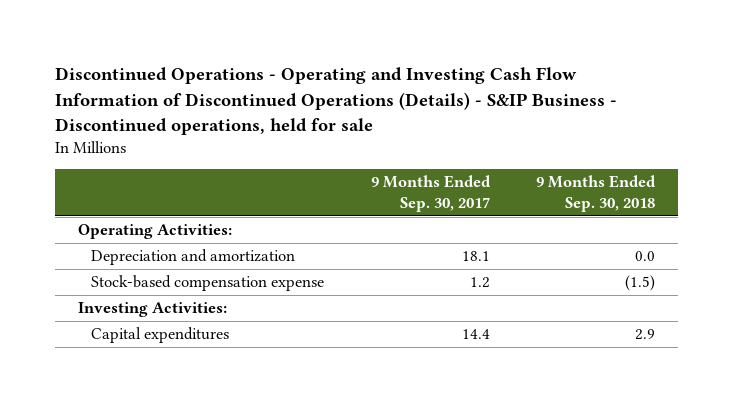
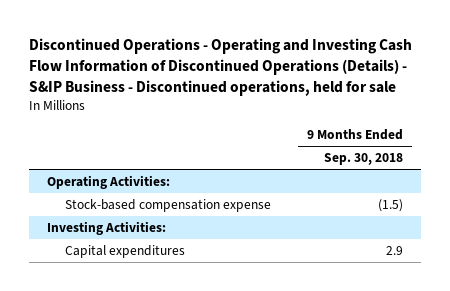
[370,175,491,213] 9 Months Ended Sep. 30, 2017 -> none
[91,249,296,266] Depreciation and amortization -> none

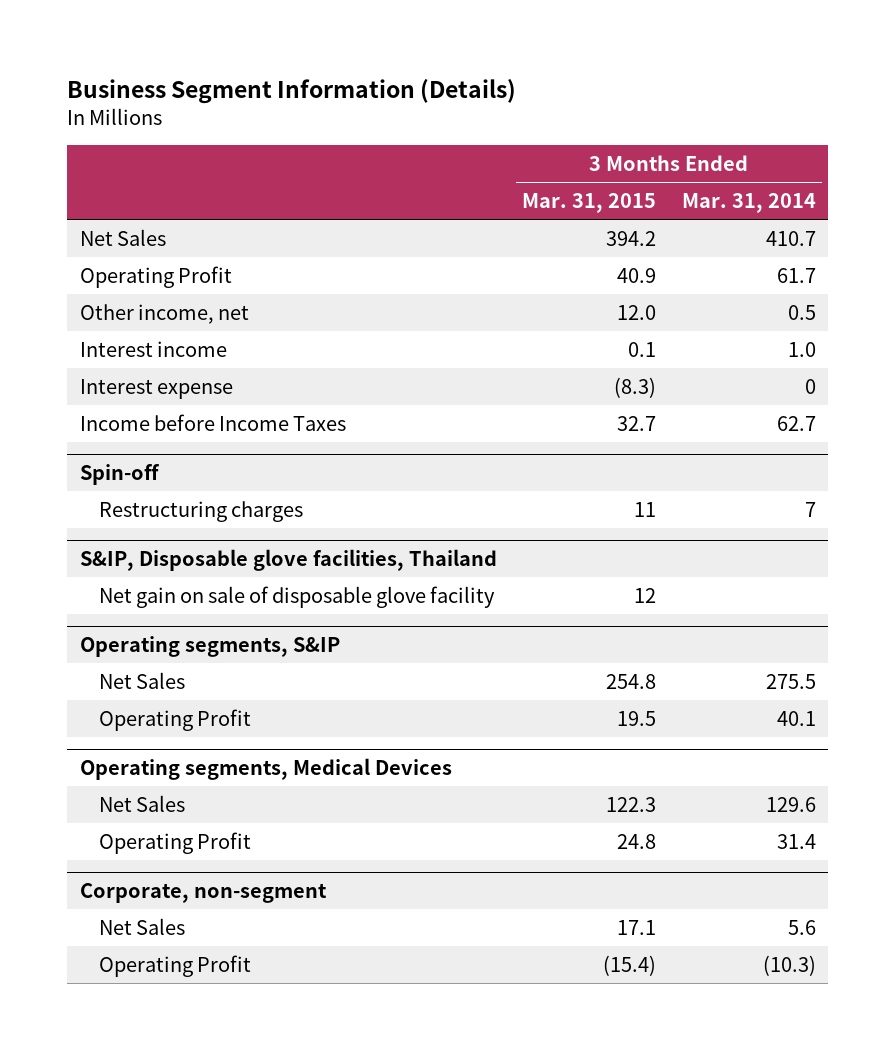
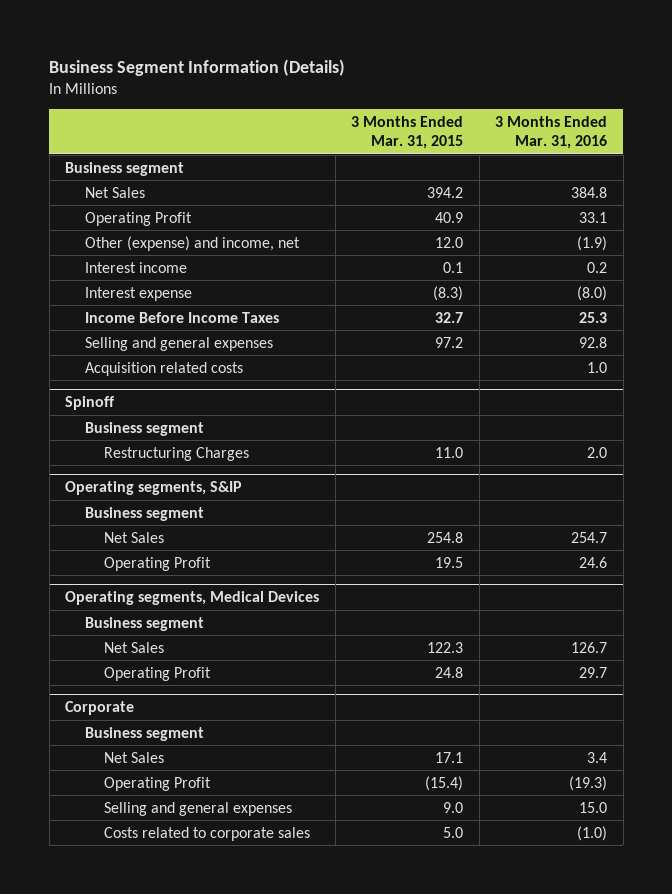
[681,193,816,214] Mar. 31, 2014 -> none
none -> [495,116,608,150] 3 Months Ended Mar. 31, 2016
none -> [65,161,185,176] Business segment
[79,303,249,324] Other income, net -> [84,235,300,251] Other (expense) and income, net
[79,464,160,486] Spin-off -> none
[79,549,497,572] S&IP, Disposable glove facilities, Thailand -> none
[98,585,495,608] Net gain on sale of disposable glove facility -> none
[79,413,346,431] Income before Income Taxes -> [84,311,279,323] Income Before Income Taxes
none -> [84,336,273,351] Selling and general expenses
none -> [84,361,243,376] Acquisition related costs
none -> [65,396,116,411] Spinoff
none -> [84,421,204,436] Business segment
[98,500,303,522] Restructuring charges -> [104,446,250,461] Restructuring Charges
[634,501,657,517] 11 -> [435,446,464,458] 11.0
none -> [84,506,204,521] Business segment
none -> [84,616,204,631] Business segment
[79,883,327,904] Corporate, non-segment -> [65,701,135,716] Corporate
none -> [84,726,204,741] Business segment
none -> [104,801,293,816] Selling and general expenses
none -> [104,826,311,841] Costs related to corporate sales

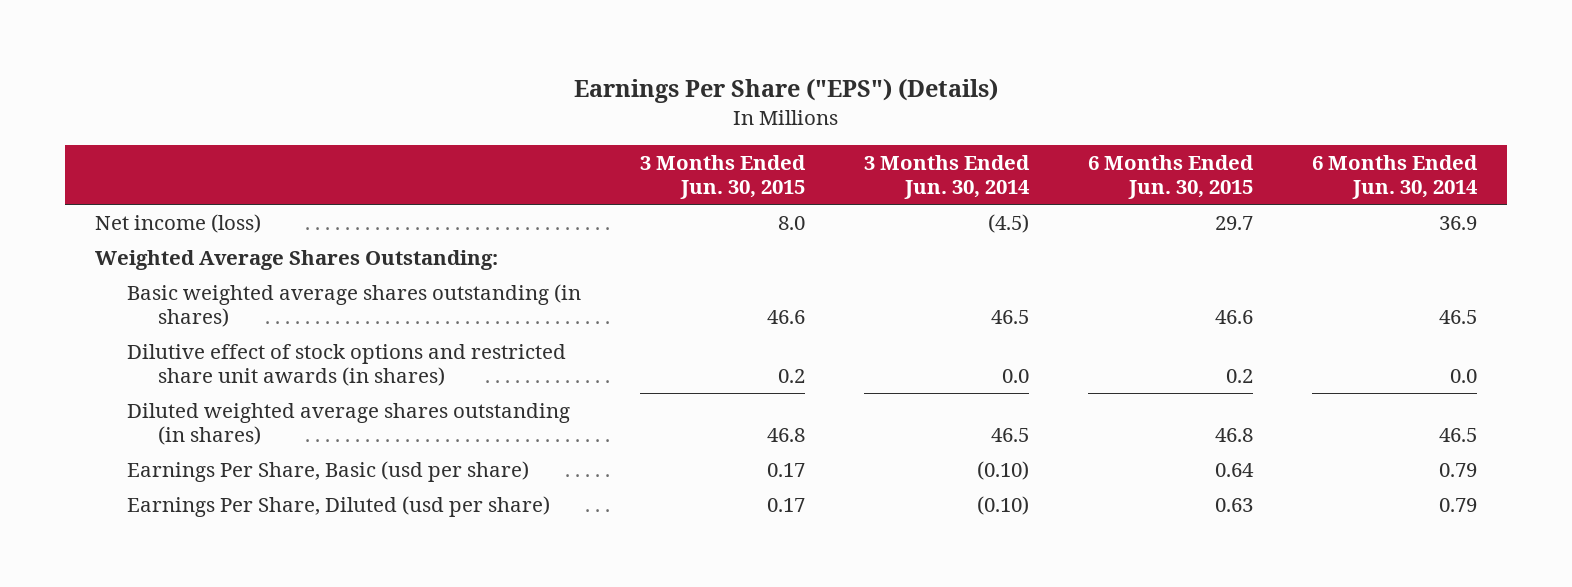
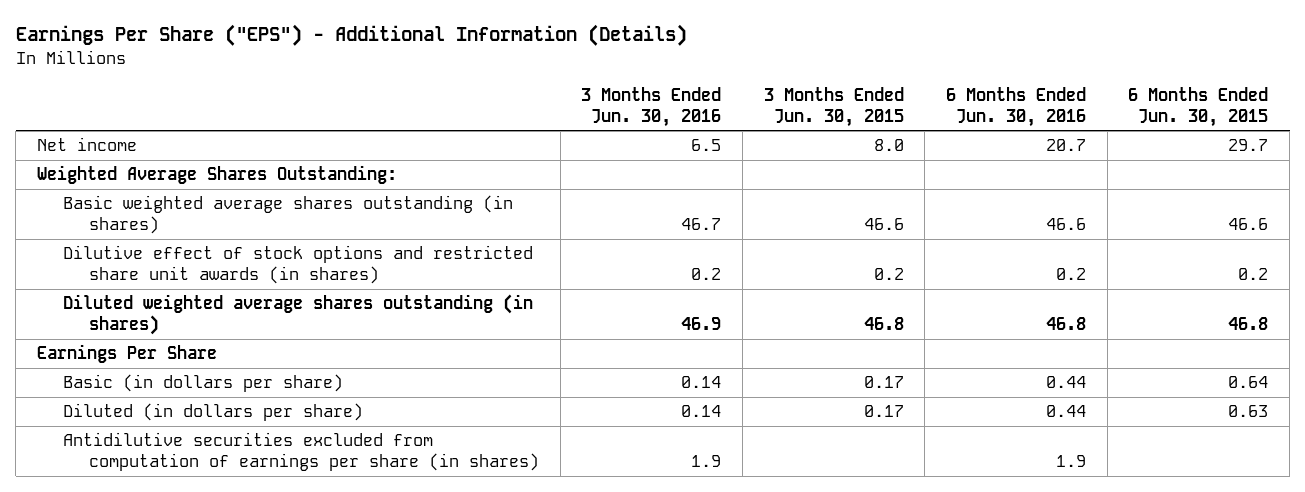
[573,78,998,104] Earnings Per Share ("EPS") (Details) -> [15,24,687,47] Earnings Per Share ("EPS") - Additional Information (Details)
[863,155,1030,200] 3 Months Ended Jun. 30, 2014 -> none
[1312,155,1479,200] 6 Months Ended Jun. 30, 2014 -> none
none -> [581,86,722,127] 3 Months Ended Jun. 30, 2016
none -> [946,86,1087,127] 6 Months Ended Jun. 30, 2016
[94,214,261,234] Net income (loss) -> [36,137,137,152] Net income
none -> [36,344,217,364] Earnings Per Share
[126,461,529,483] Earnings Per Share, Basic (usd per share) -> [62,374,343,393] Basic (in dollars per share)
[126,496,550,518] Earnings Per Share, Diluted (usd per share) -> [62,403,363,422] Diluted (in dollars per share)
none -> [62,432,539,472] Antidilutive securities excluded from computation of earnings per share (in shares)

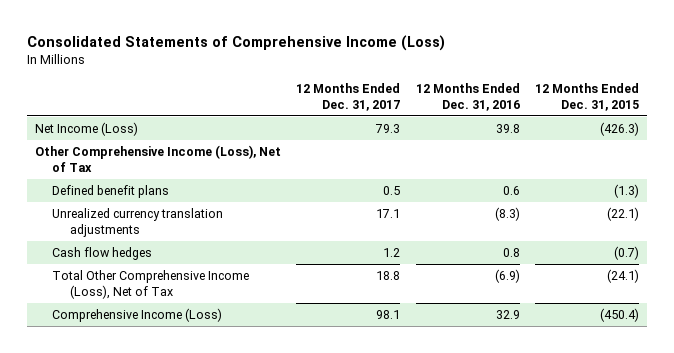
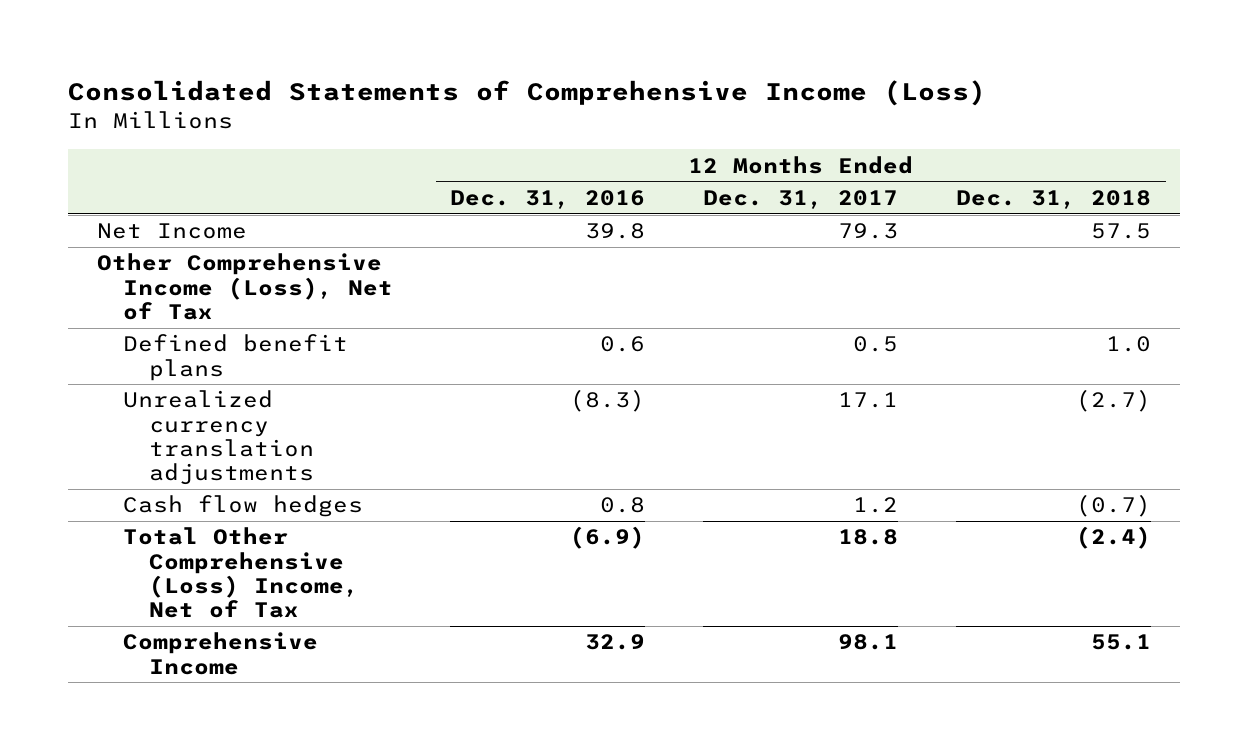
[535,82,640,111] 12 Months Ended Dec. 31, 2015 -> none
none -> [956,190,1152,210] Dec. 31, 2018
[34,122,138,137] Net Income (Loss) -> [96,223,247,240] Net Income
[52,270,250,300] Total Other Comprehensive Income (Loss), Net of Tax -> [122,527,359,619] Total Other Comprehensive (Loss) Income, Net of Tax
[52,308,223,323] Comprehensive Income (Loss) -> [122,632,318,675] Comprehensive Income

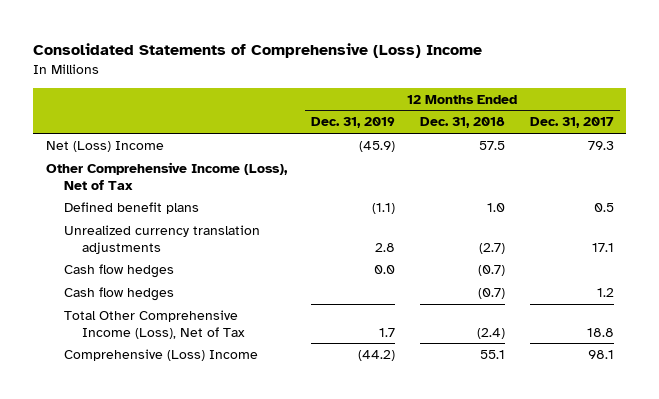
[67,80,986,107] Consolidated Statements of Comprehensive Income (Loss) -> [33,42,483,58] Consolidated Statements of Comprehensive (Loss) Income
[450,190,646,210] Dec. 31, 2016 -> none
none -> [311,117,396,129] Dec. 31, 2019
[96,223,247,240] Net Income -> [45,141,164,153] Net (Loss) Income
none -> [63,264,174,279] Cash flow hedges
[122,527,359,619] Total Other Comprehensive (Loss) Income, Net of Tax -> [63,310,245,339] Total Other Comprehensive Income (Loss), Net of Tax
[122,632,318,675] Comprehensive Income -> [63,349,258,362] Comprehensive (Loss) Income

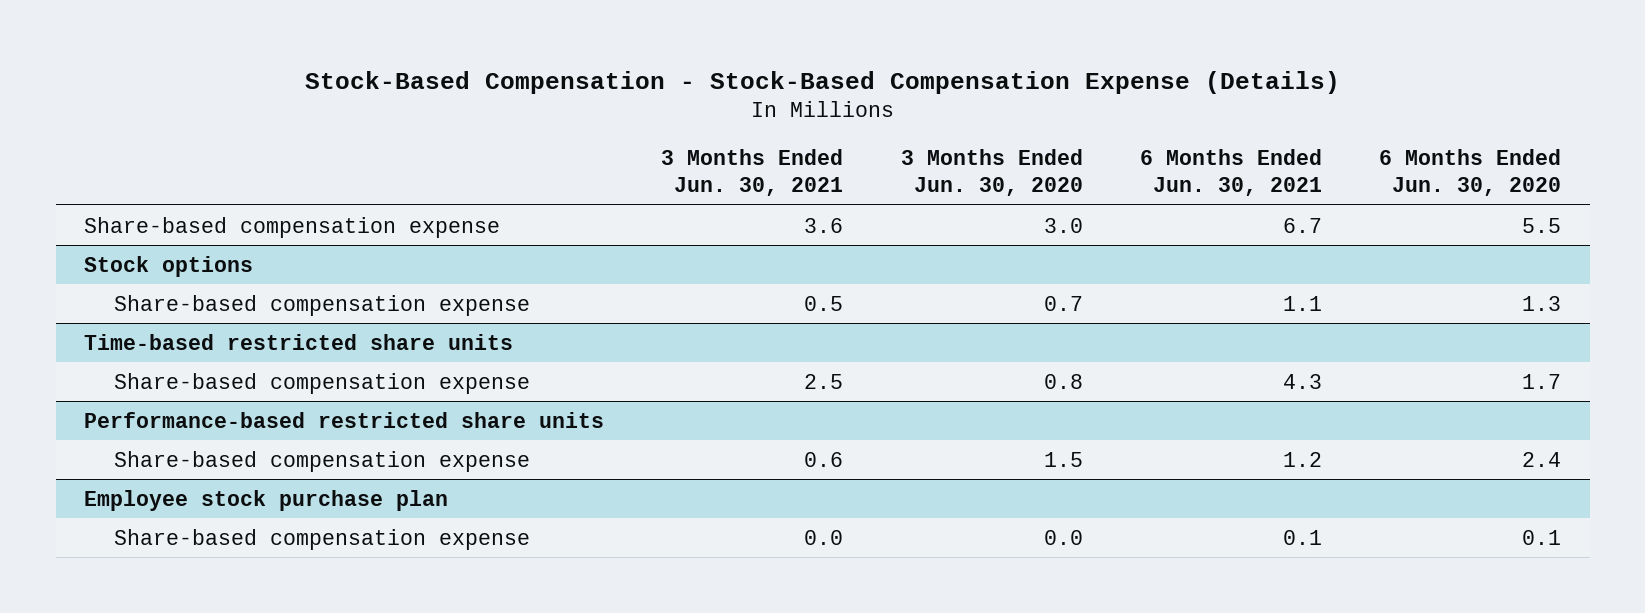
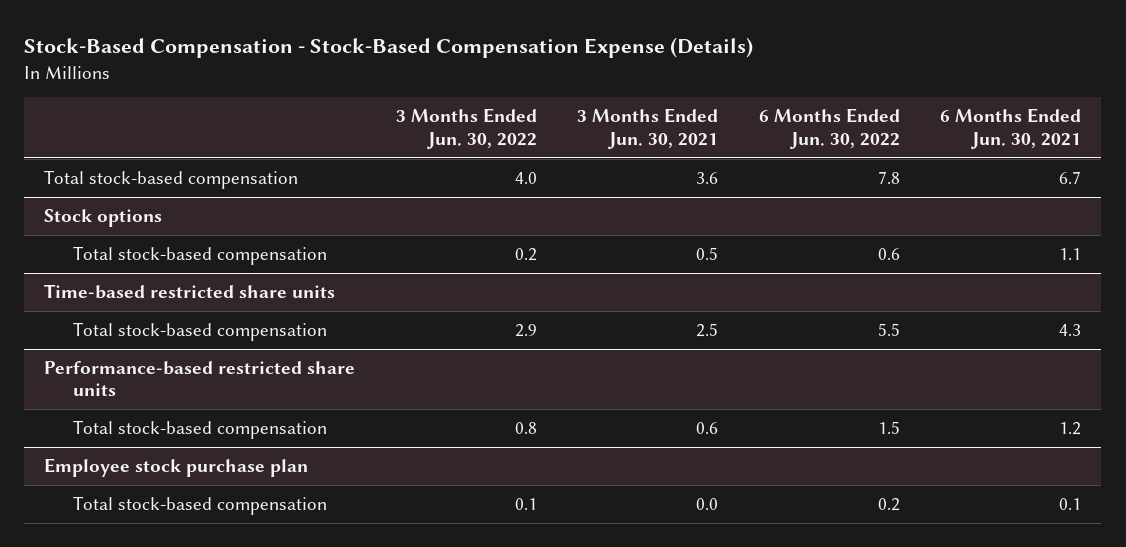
[900,149,1083,197] 3 Months Ended Jun. 30, 2020 -> none
[1379,149,1562,197] 6 Months Ended Jun. 30, 2020 -> none
none -> [395,108,537,149] 3 Months Ended Jun. 30, 2022
none -> [758,108,900,149] 6 Months Ended Jun. 30, 2022
[84,216,501,238] Share-based compensation expense -> [44,169,299,189] Total stock-based compensation
[113,294,530,316] Share-based compensation expense -> [72,245,327,265] Total stock-based compensation
[113,372,530,394] Share-based compensation expense -> [72,321,327,341] Total stock-based compensation
[113,450,530,472] Share-based compensation expense -> [72,419,327,439] Total stock-based compensation
[113,528,530,550] Share-based compensation expense -> [72,495,327,515] Total stock-based compensation

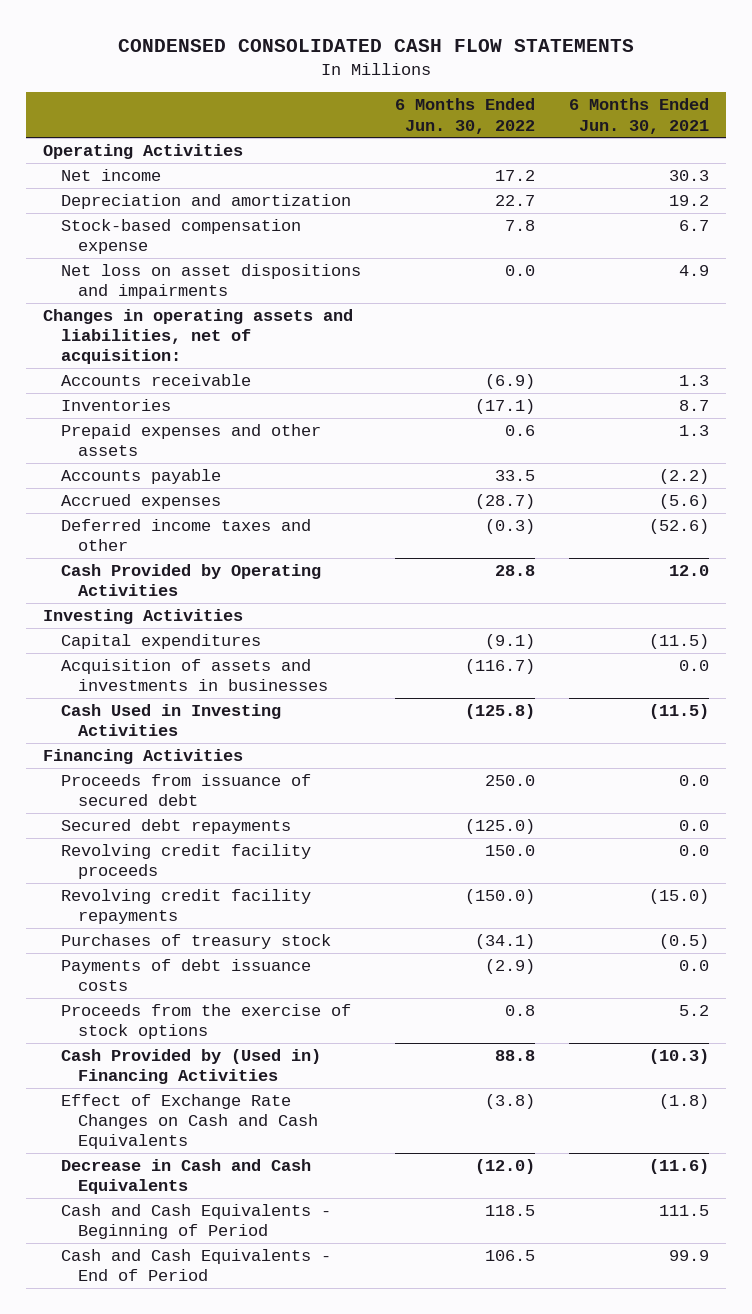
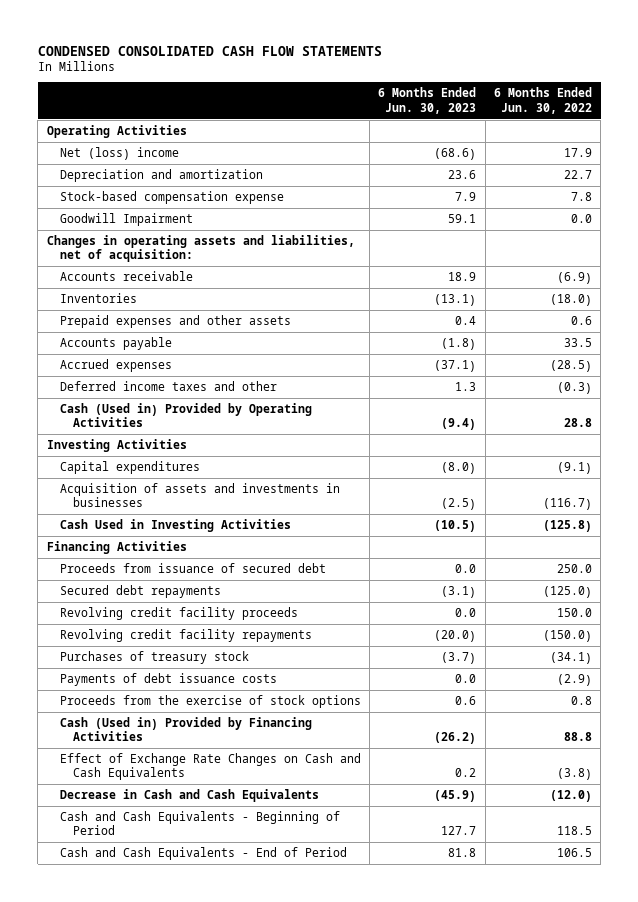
[569,98,710,134] 6 Months Ended Jun. 30, 2021 -> none
none -> [378,87,477,114] 6 Months Ended Jun. 30, 2023
[60,168,161,181] Net income -> [59,147,179,161] Net (loss) income
[494,169,535,181] 17.2 -> [563,148,592,158] 17.9
[60,263,361,300] Net loss on asset dispositions and impairments -> none
none -> [59,213,193,227] Goodwill Impairment
[474,398,535,414] (17.1) -> [549,294,592,307] (18.0)
[474,493,535,509] (28.7) -> [549,360,592,373] (28.5)
[60,563,321,597] Cash Provided by Operating Activities -> [59,403,312,428] Cash (Used in) Provided by Operating Activities
[60,1048,321,1085] Cash Provided by (Used in) Financing Activities -> [59,717,312,742] Cash (Used in) Provided by Financing Activities

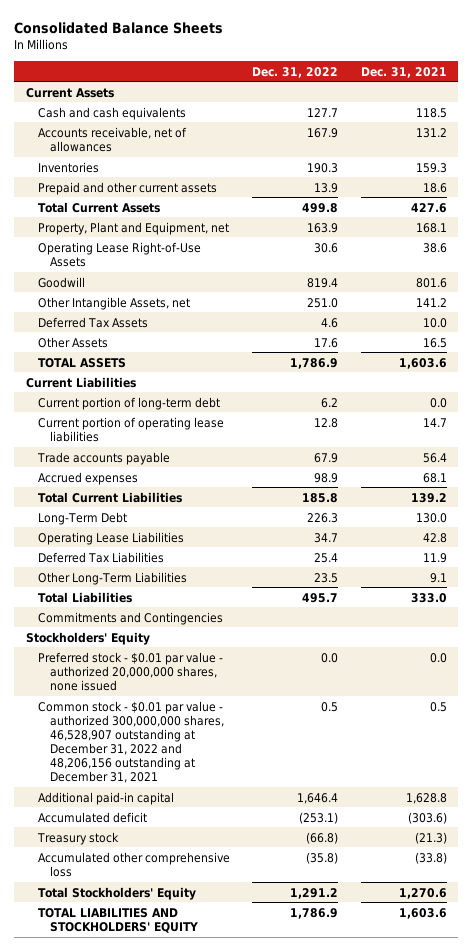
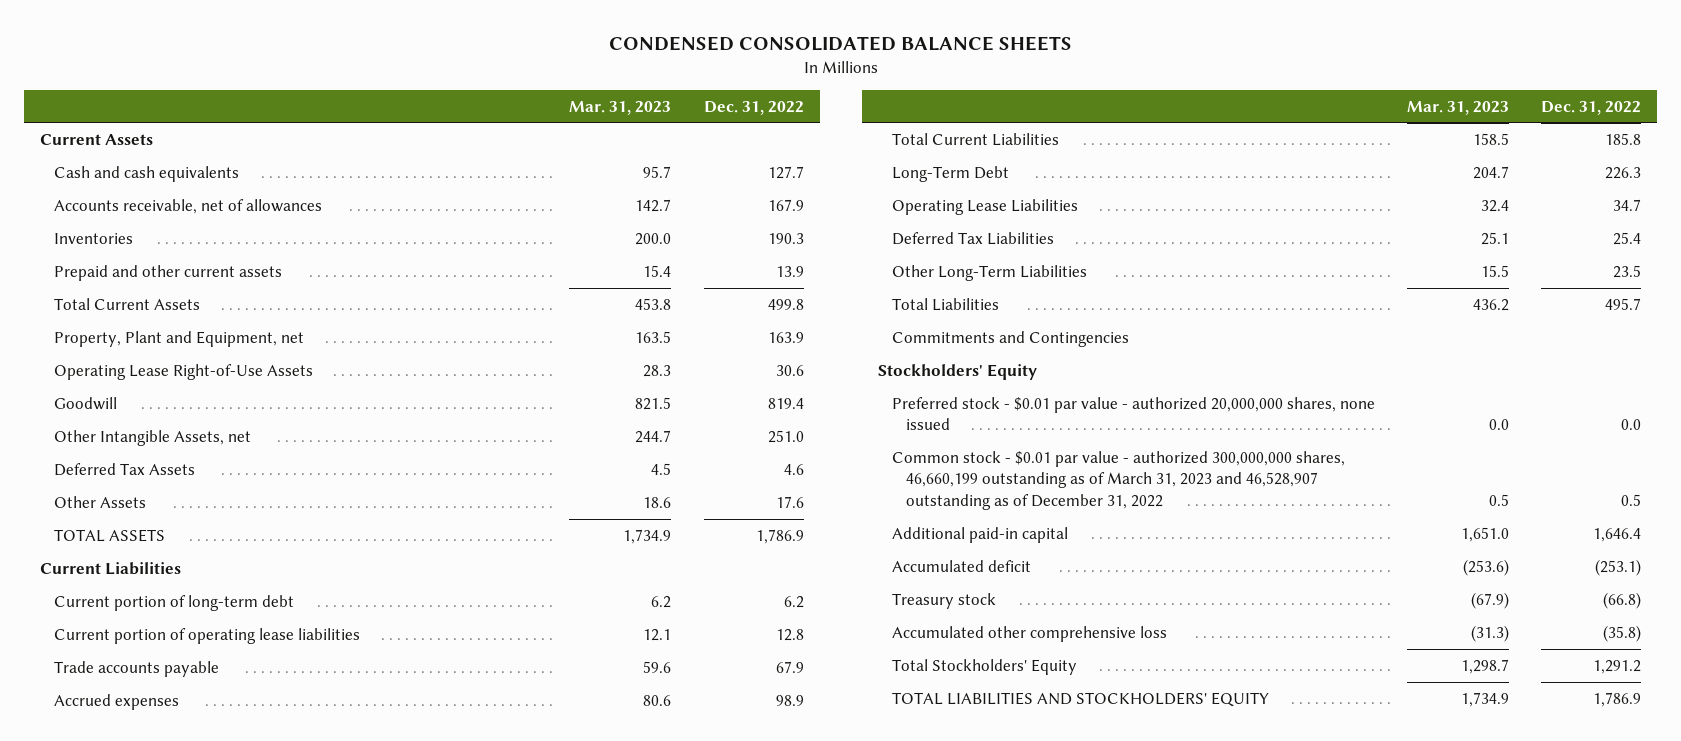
[14,21,224,34] Consolidated Balance Sheets -> [608,36,1072,52] CONDENSED CONSOLIDATED BALANCE SHEETS
[360,66,447,78] Dec. 31, 2021 -> none
none -> [569,100,672,115] Mar. 31, 2023
[37,700,224,784] Common stock - $0.01 par value - authorized 300,000,000 shares, 46,528,907 outstanding at December 31, 2022 and 48,206,156 outstanding at December 31, 2021 -> [891,450,1345,510] Common stock - $0.01 par value - authorized 300,000,000 shares, 46,660,199 outstanding as of March 31, 2023 and 46,528,907 outstanding as of December 31, 2022

